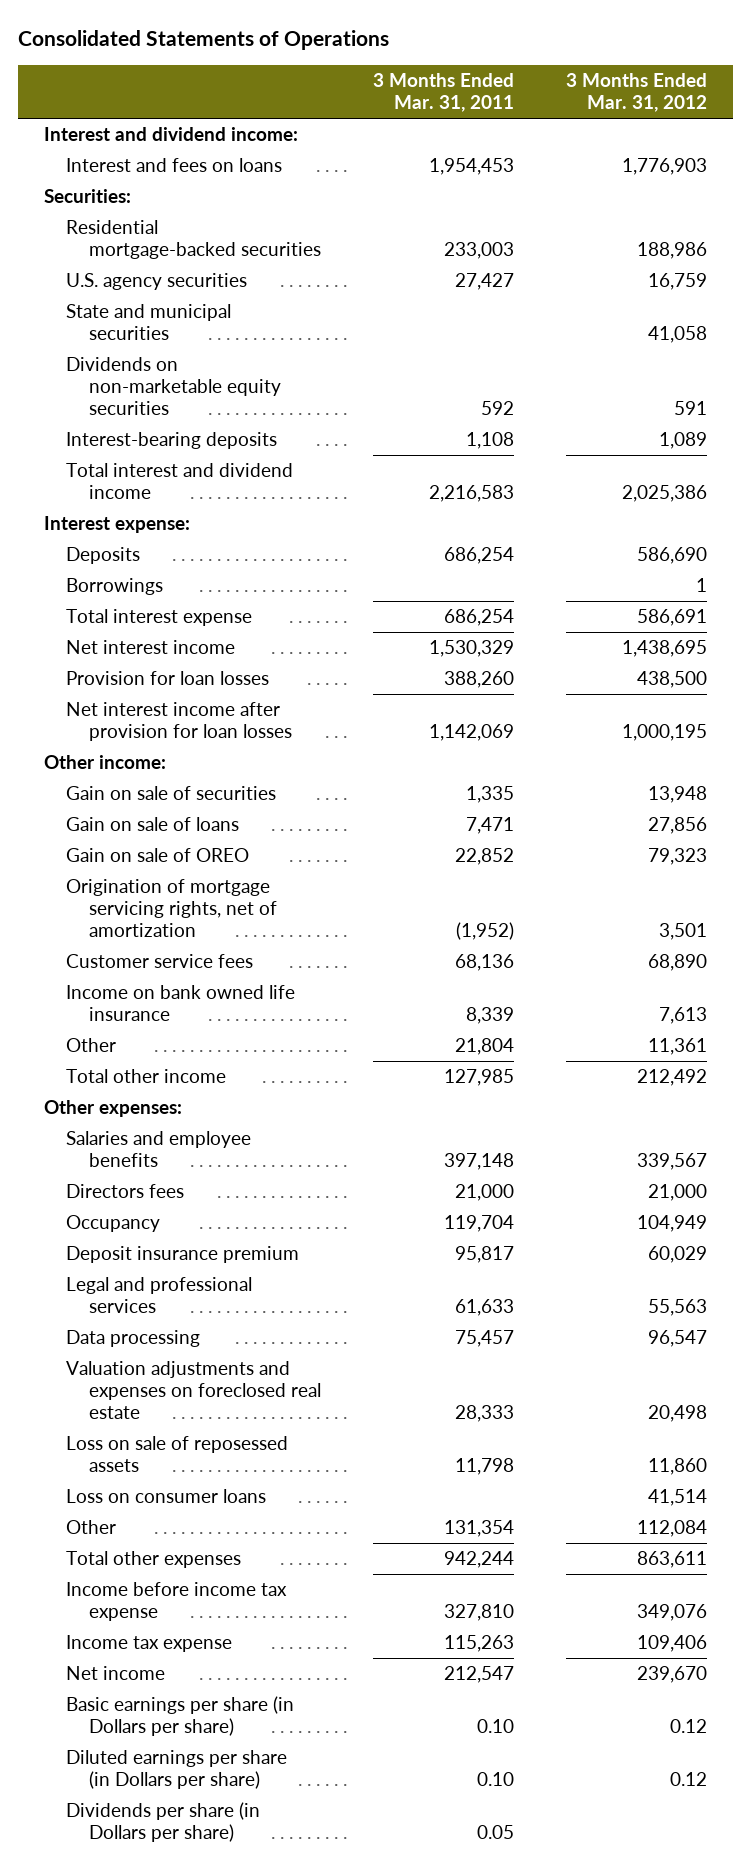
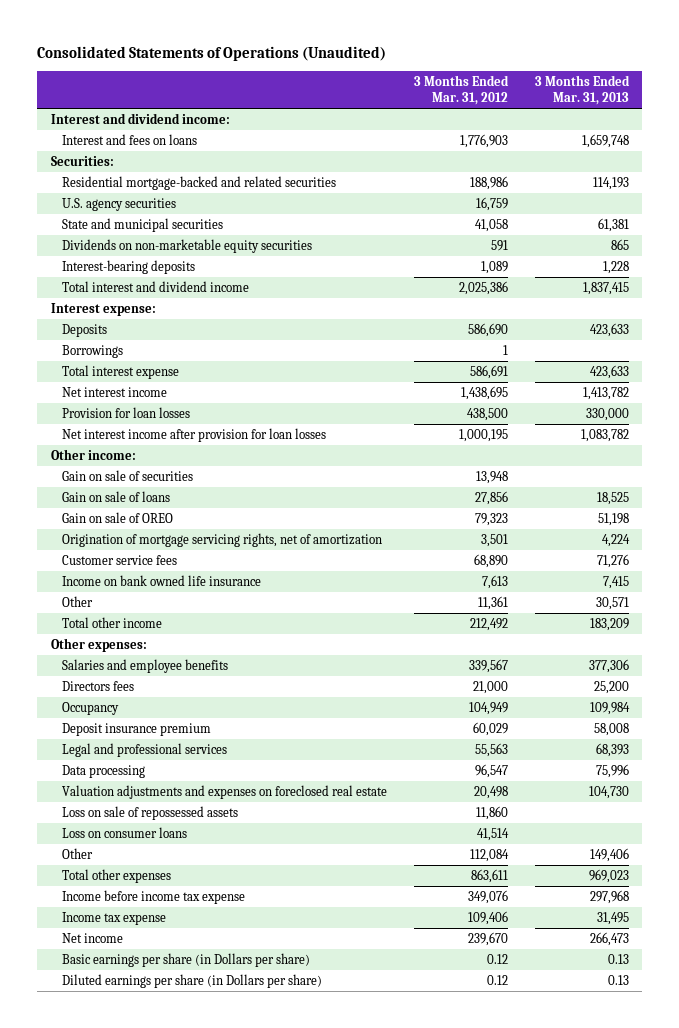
[17,30,389,51] Consolidated Statements of Operations -> [37,45,387,61] Consolidated Statements of Operations (Unaudited)
[373,73,515,113] 3 Months Ended Mar. 31, 2011 -> none
none -> [534,74,630,106] 3 Months Ended Mar. 31, 2013
[66,220,321,260] Residential mortgage-backed securities -> [62,176,337,191] Residential mortgage-backed and related securities
[66,1436,289,1473] Loss on sale of reposessed assets -> [62,806,239,821] Loss on sale of repossessed assets
[66,1802,261,1843] Dividends per share (in Dollars per share) -> none

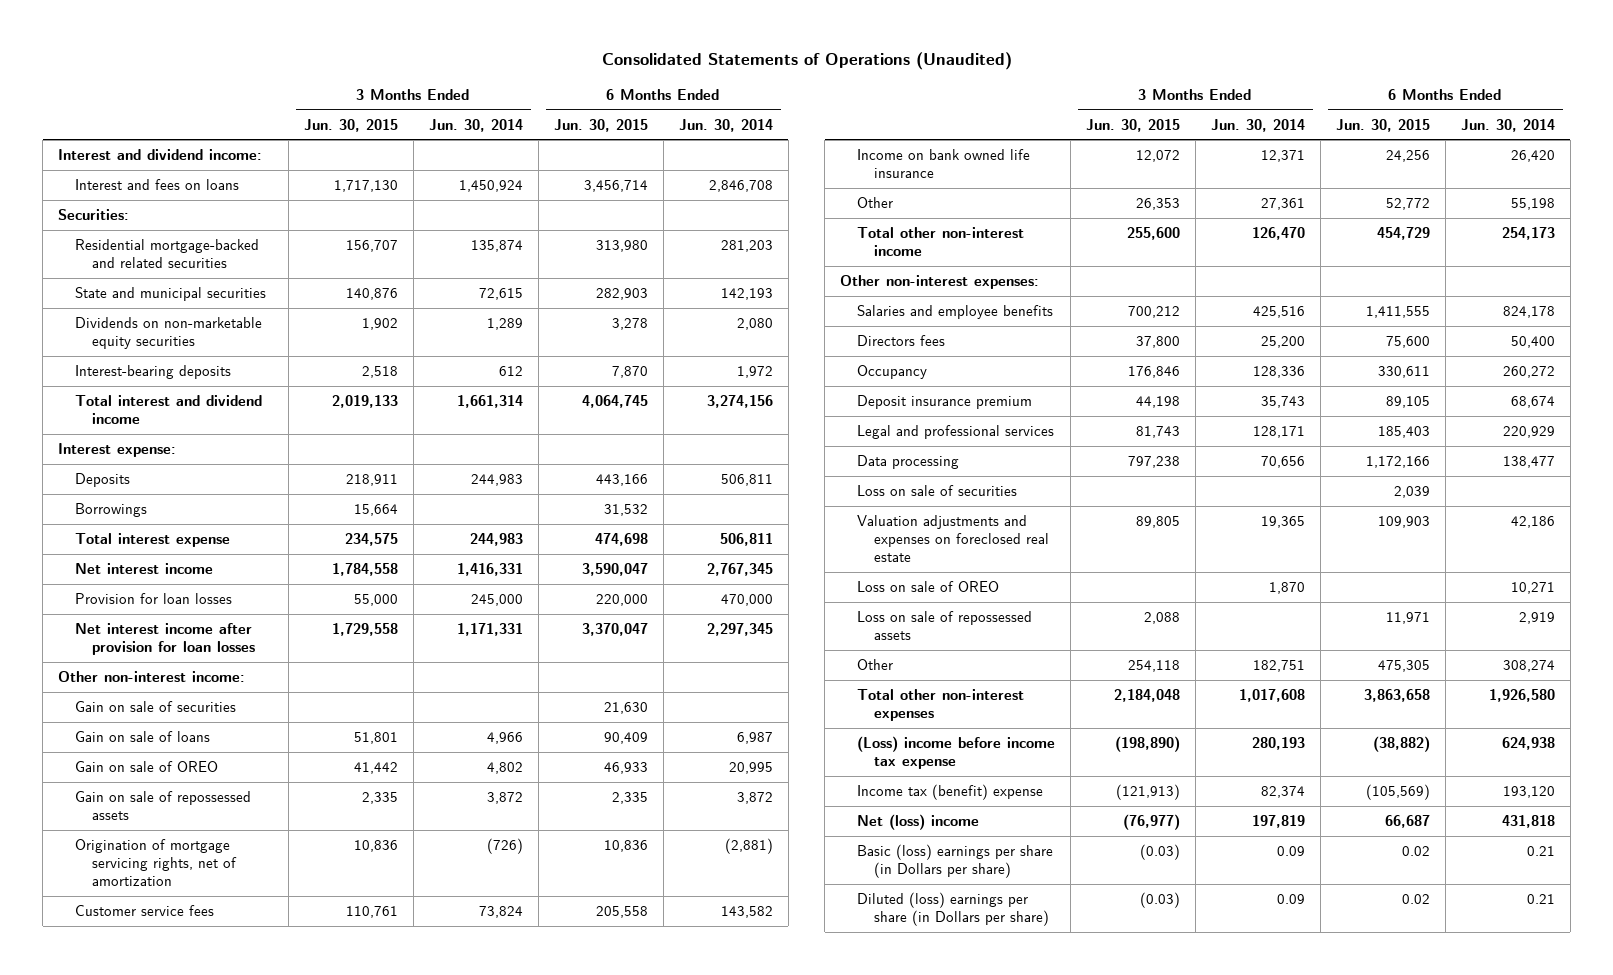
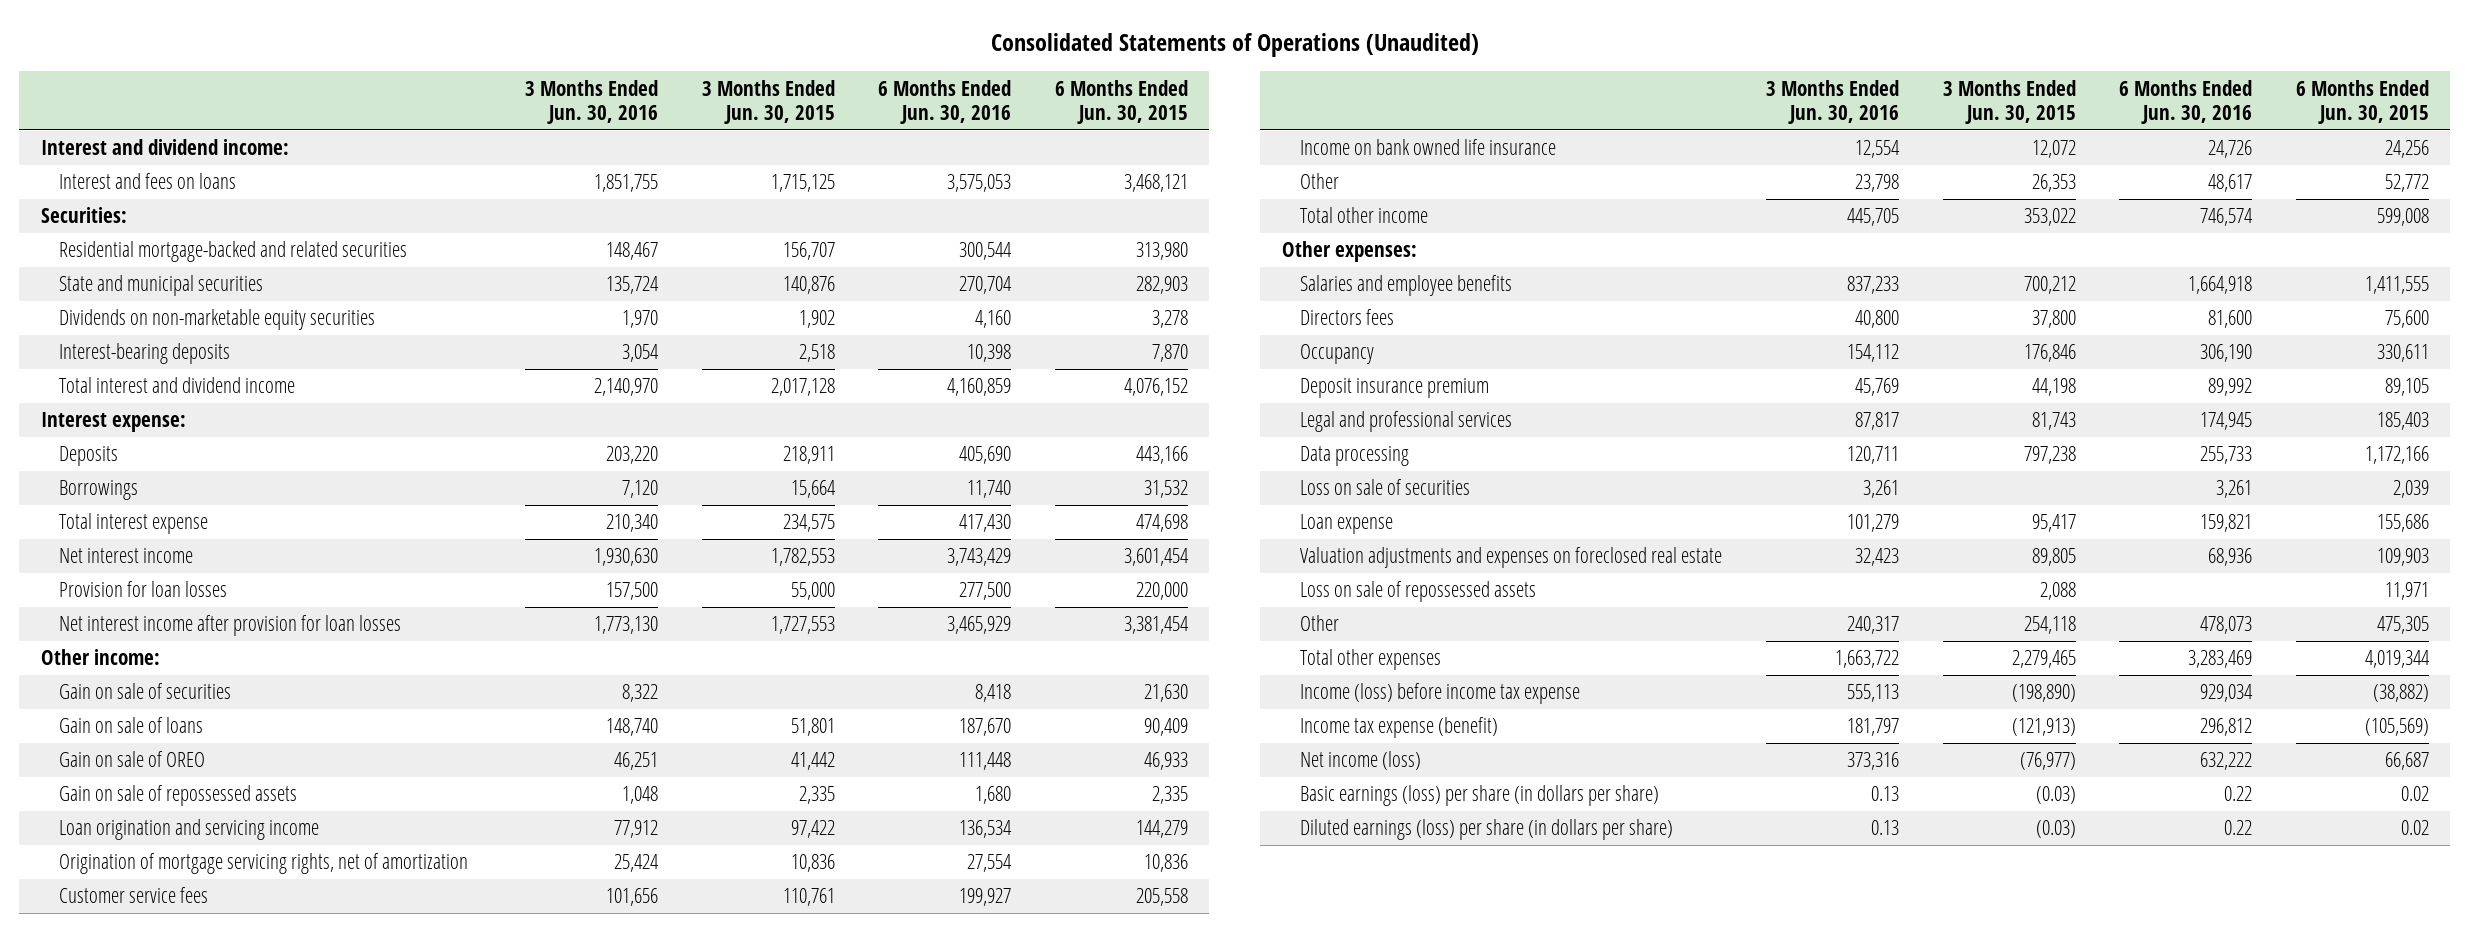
[428,118,523,132] Jun. 30, 2014 -> none
[678,118,773,132] Jun. 30, 2014 -> none
none -> [524,79,658,124] 3 Months Ended Jun. 30, 2016
none -> [878,79,1012,124] 6 Months Ended Jun. 30, 2016
[333,179,398,192] 1,717,130 -> [770,174,835,193] 1,715,125
[583,179,648,192] 3,456,714 -> [1123,174,1188,193] 3,468,121
[331,394,398,408] 2,019,133 -> [770,378,835,397] 2,017,128
[581,394,648,408] 4,064,745 -> [1123,378,1188,397] 4,076,152
[331,562,398,576] 1,784,558 -> [770,548,835,567] 1,782,553
[581,562,648,576] 3,590,047 -> [1123,548,1189,567] 3,601,454
[331,622,398,636] 1,729,558 -> [770,616,835,635] 1,727,553
[581,622,648,636] 3,370,047 -> [1123,616,1189,635] 3,381,454
[58,670,246,682] Other non-interest income: -> [41,649,161,666] Other income:
none -> [59,819,320,841] Loan origination and servicing income
[856,226,1024,257] Total other non-interest income -> [1300,207,1429,224] Total other income
[1126,226,1180,240] 255,600 -> [2023,208,2076,227] 353,022
[1376,226,1430,240] 454,729 -> [2376,208,2429,227] 599,008
[840,274,1040,289] Other non-interest expenses: -> [1282,241,1418,263] Other expenses:
none -> [1300,514,1394,535] Loan expense
[856,580,999,592] Loss on sale of OREO -> none
[856,688,1024,722] Total other non-interest expenses -> [1300,649,1442,671] Total other expenses
[1113,688,1180,702] 2,184,048 -> [2011,650,2076,669] 2,279,465
[1363,688,1430,702] 3,863,658 -> [2364,650,2430,669] 4,019,344
[856,735,1055,770] (Loss) income before income tax expense -> [1300,683,1581,705] Income (loss) before income tax expense
[856,783,1043,800] Income tax (benefit) expense -> [1300,717,1499,739] Income tax expense (benefit)
[856,813,979,830] Net (loss) income -> [1300,751,1422,771] Net income (loss)
[856,843,1053,879] Basic (loss) earnings per share (in Dollars per share) -> [1300,785,1660,807] Basic earnings (loss) per share (in dollars per share)
[856,891,1049,927] Diluted (loss) earnings per share (in Dollars per share) -> [1300,819,1674,841] Diluted earnings (loss) per share (in dollars per share)

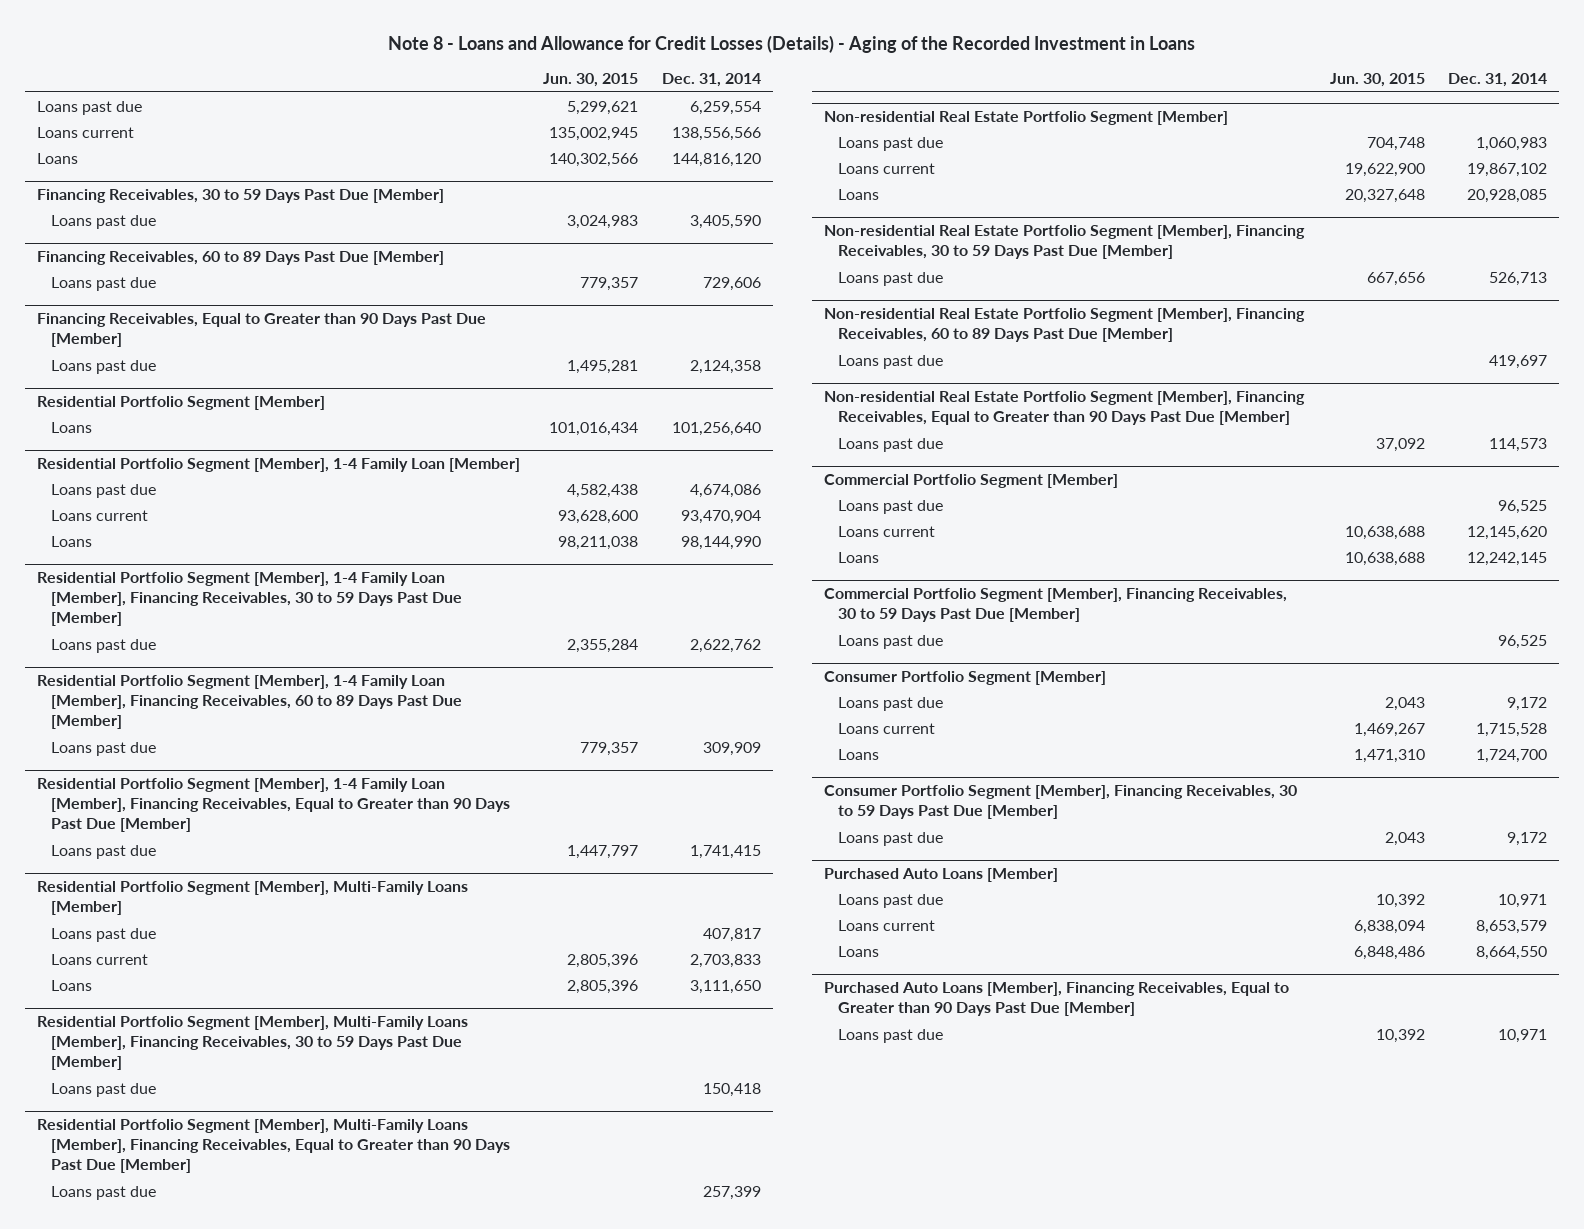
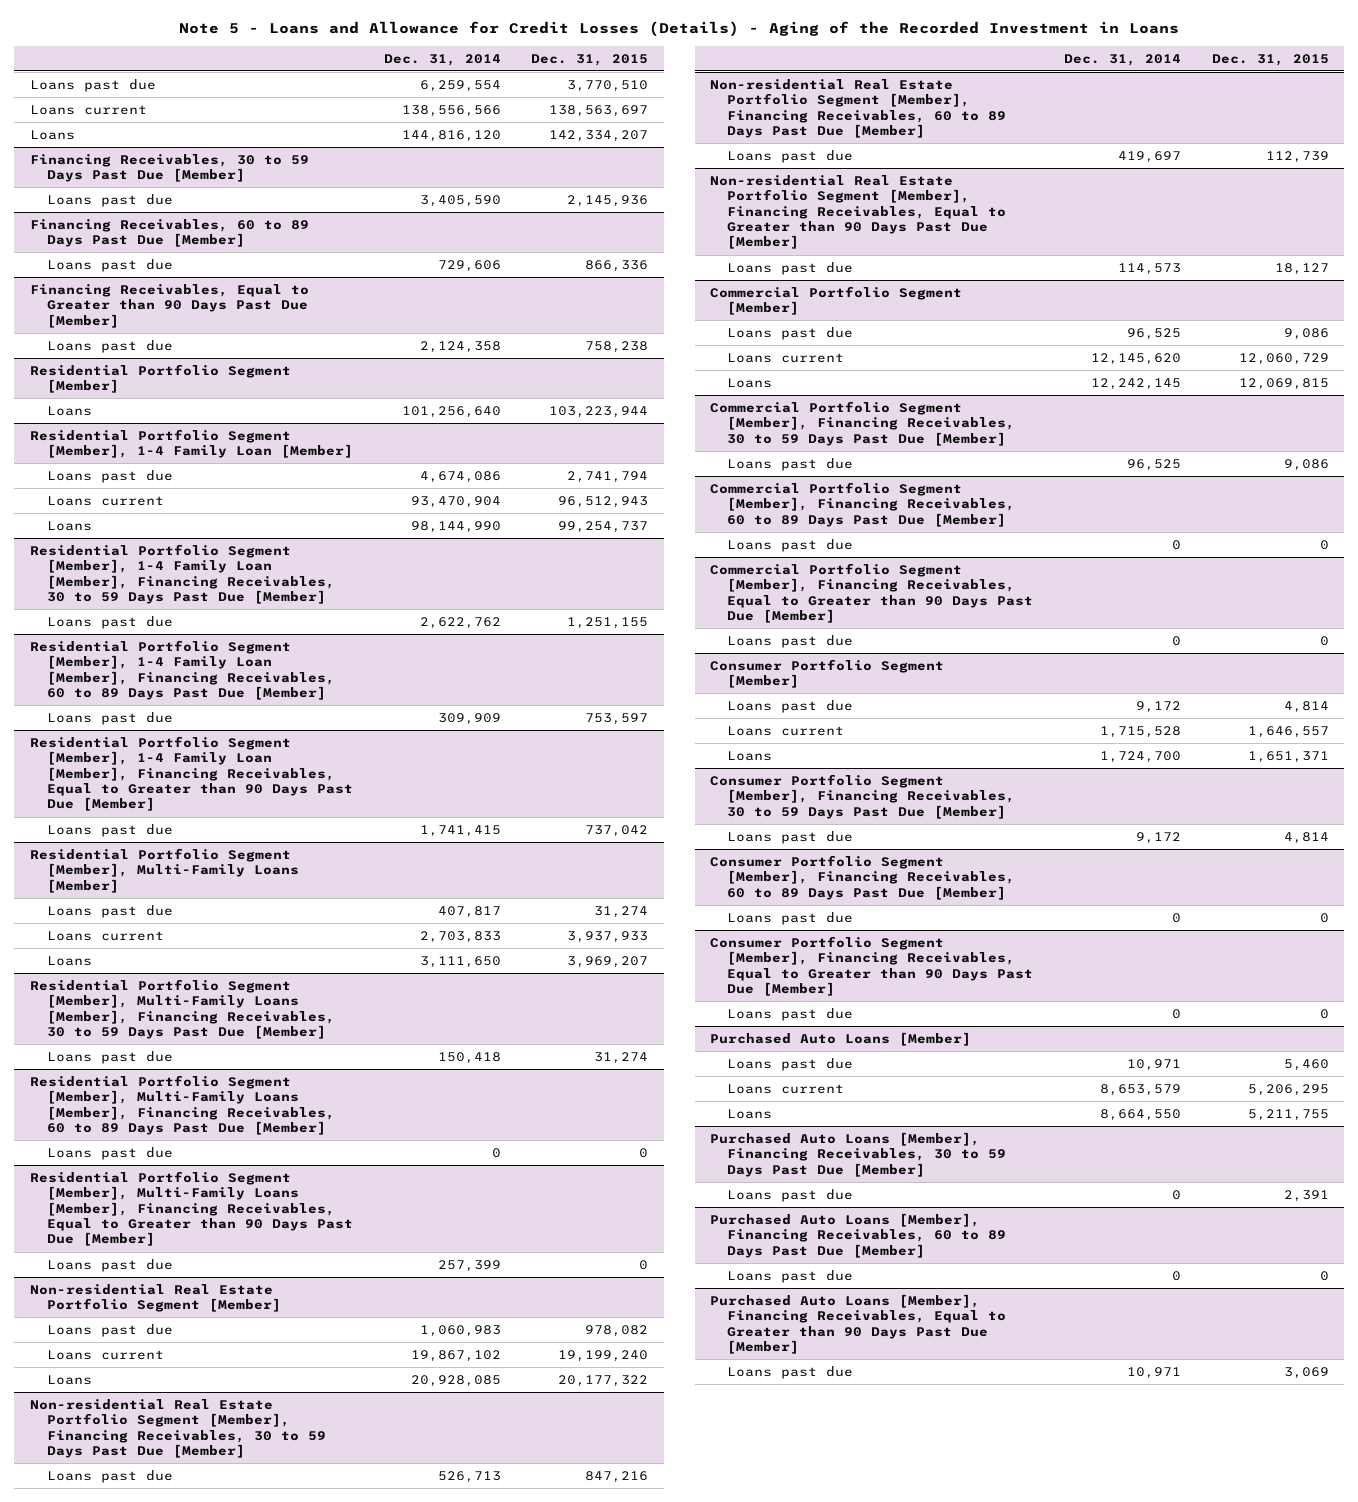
[388,34,1196,53] Note 8 - Loans and Allowance for Credit Losses (Details) - Aging of the Recorded Investment in Loans -> [179,21,1180,38] Note 5 - Loans and Allowance for Credit Losses (Details) - Aging of the Recorded Investment in Loans
[543,73,639,88] Jun. 30, 2015 -> none
none -> [531,53,649,66] Dec. 31, 2015
none -> [29,1074,336,1135] Residential Portfolio Segment [Member], Multi-Family Loans [Member], Financing Receivables, 60 to 89 Days Past Due [Member]
none -> [47,1146,174,1160] Loans past due
none -> [709,481,1016,527] Commercial Portfolio Segment [Member], Financing Receivables, 60 to 89 Days Past Due [Member]
none -> [727,538,854,552] Loans past due
none -> [709,562,1034,623] Commercial Portfolio Segment [Member], Financing Receivables, Equal to Greater than 90 Days Past Due [Member]
none -> [727,634,854,648] Loans past due
none -> [709,854,1016,900] Consumer Portfolio Segment [Member], Financing Receivables, 60 to 89 Days Past Due [Member]
none -> [727,911,854,925] Loans past due
none -> [709,935,1034,996] Consumer Portfolio Segment [Member], Financing Receivables, Equal to Greater than 90 Days Past Due [Member]
none -> [727,1007,854,1021] Loans past due
none -> [709,1131,1007,1177] Purchased Auto Loans [Member], Financing Receivables, 30 to 59 Days Past Due [Member]
none -> [727,1188,854,1202] Loans past due
none -> [709,1212,1007,1258] Purchased Auto Loans [Member], Financing Receivables, 60 to 89 Days Past Due [Member]
none -> [727,1269,854,1283] Loans past due

